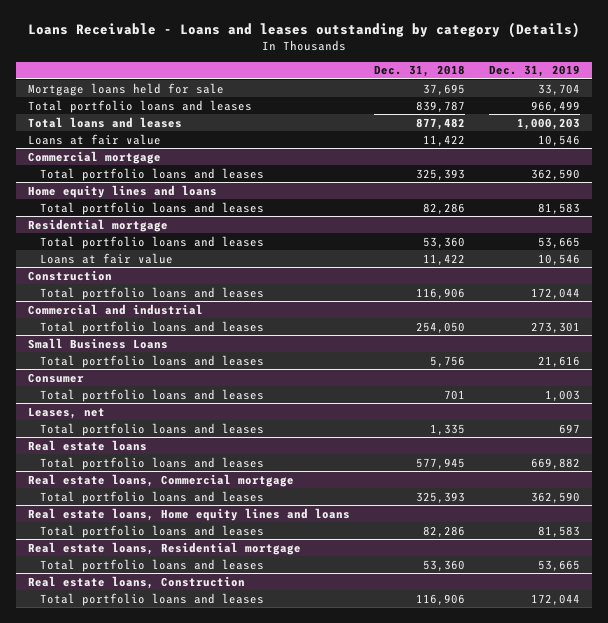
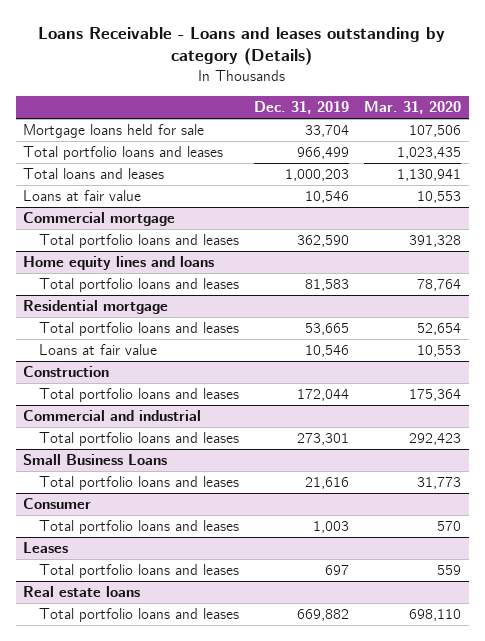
[374,65,466,78] Dec. 31, 2018 -> none
none -> [364,101,462,115] Mar. 31, 2020
[28,406,106,419] Leases, net -> [23,542,69,554] Leases
[28,473,295,487] Real estate loans, Commercial mortgage -> none
[39,490,264,504] Total portfolio loans and leases -> none
[28,507,351,521] Real estate loans, Home equity lines and loans -> none
[39,524,264,538] Total portfolio loans and leases -> none
[28,541,302,555] Real estate loans, Residential mortgage -> none
[39,558,264,572] Total portfolio loans and leases -> none
[28,575,246,589] Real estate loans, Construction -> none
[39,592,264,606] Total portfolio loans and leases -> none

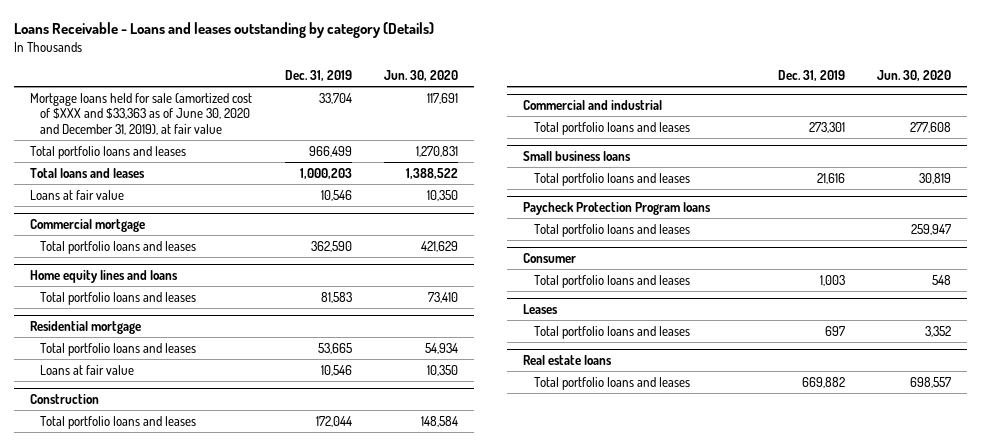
[364,101,462,115] Mar. 31, 2020 -> none
none -> [384,70,459,82] Jun. 30, 2020
[23,124,205,139] Mortgage loans held for sale -> [30,92,253,135] Mortgage loans held for sale (amortized cost of $XXX and $33,363 as of June 30, 2020 and December 31, 2019), at fair value
[23,454,168,466] Small Business Loans -> [523,151,632,162] Small business loans
none -> [523,202,712,216] Paycheck Protection Program loans
none -> [533,223,690,237] Total portfolio loans and leases

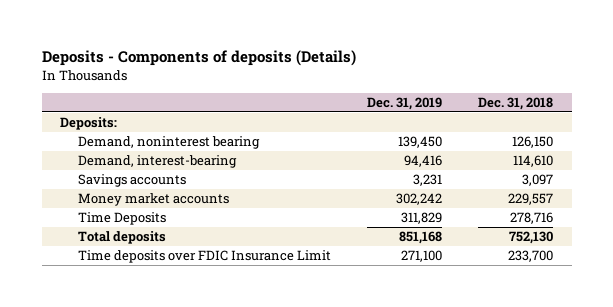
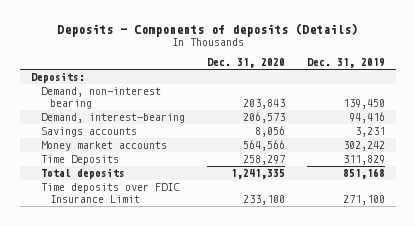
[478,97,554,111] Dec. 31, 2018 -> none
none -> [206,58,285,69] Dec. 31, 2020
[78,136,261,150] Demand, noninterest bearing -> [40,87,161,109] Demand, non-interest bearing

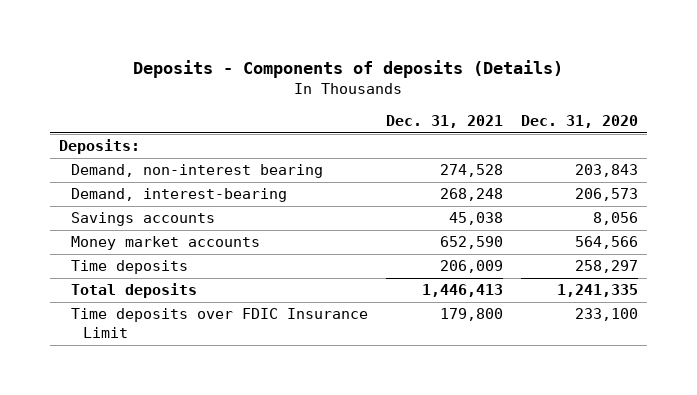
[306,58,385,69] Dec. 31, 2019 -> none
none -> [385,115,503,129] Dec. 31, 2021
[40,155,119,166] Time Deposits -> [71,260,189,275] Time deposits

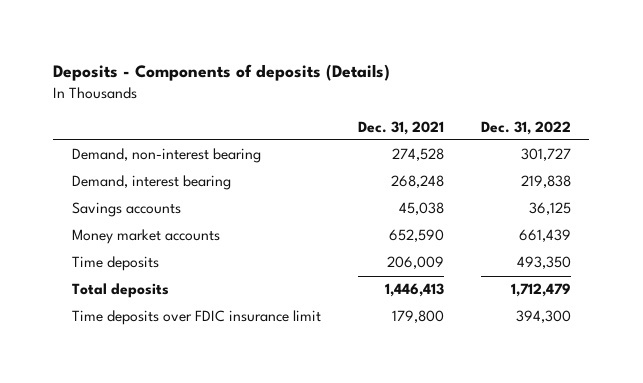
[520,115,638,129] Dec. 31, 2020 -> none
none -> [480,120,571,135] Dec. 31, 2022
[59,139,141,155] Deposits: -> none
[71,188,288,203] Demand, interest-bearing -> [71,175,231,191] Demand, interest bearing
[71,308,369,339] Time deposits over FDIC Insurance Limit -> [71,310,321,326] Time deposits over FDIC insurance limit

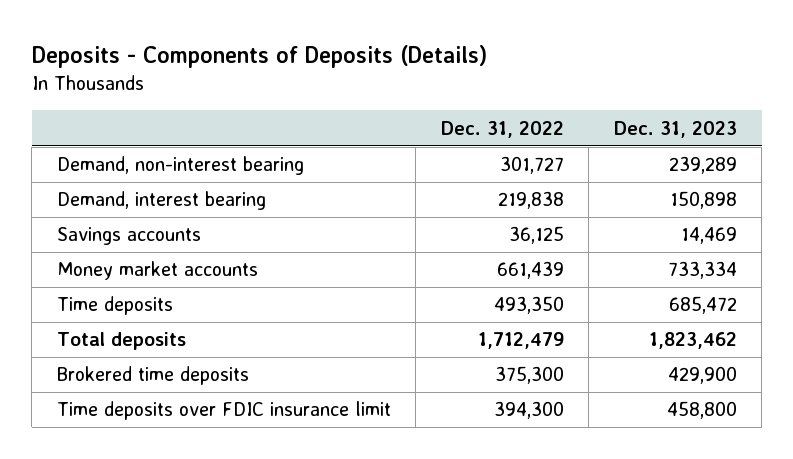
[53,64,391,82] Deposits - Components of deposits (Details) -> [31,44,487,68] Deposits - Components of Deposits (Details)
[357,120,444,135] Dec. 31, 2021 -> none
none -> [613,120,737,138] Dec. 31, 2023
none -> [56,366,249,386] Brokered time deposits

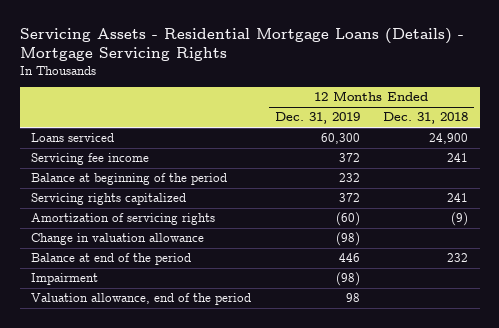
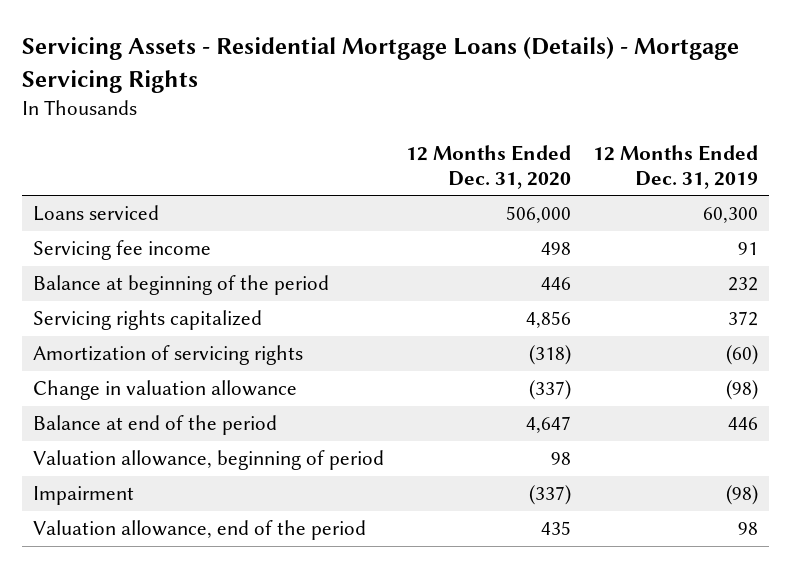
[382,112,468,125] Dec. 31, 2018 -> none
none -> [405,144,571,189] 12 Months Ended Dec. 31, 2020
[338,153,360,163] 372 -> [737,242,758,256] 91
none -> [33,450,385,471] Valuation allowance, beginning of period

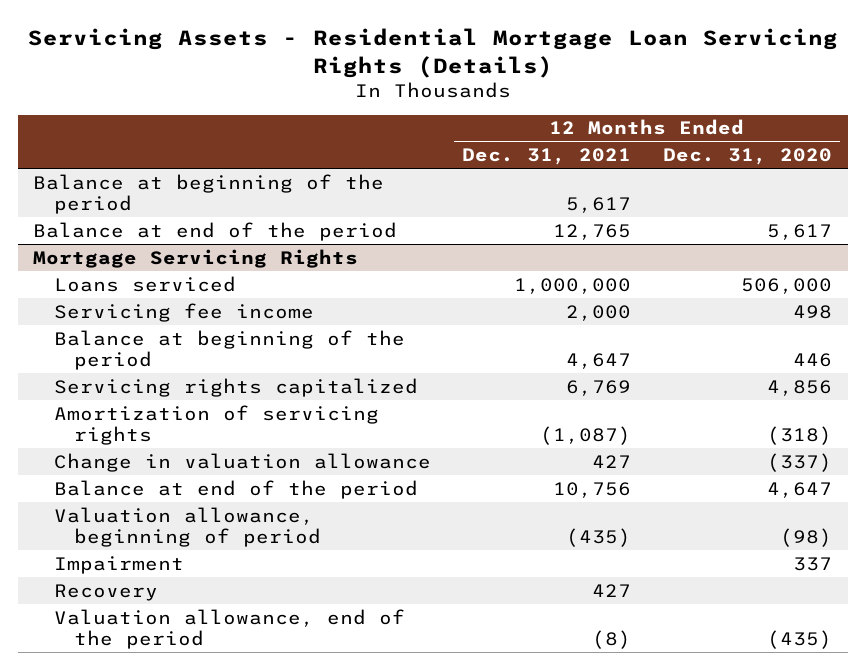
[22,37,740,93] Servicing Assets - Residential Mortgage Loans (Details) - Mortgage Servicing Rights -> [27,28,838,78] Servicing Assets - Residential Mortgage Loan Servicing Rights (Details)
[592,144,758,189] 12 Months Ended Dec. 31, 2019 -> none
none -> [462,147,632,165] Dec. 31, 2021
none -> [33,173,385,214] Balance at beginning of the period
none -> [33,221,398,241] Balance at end of the period
none -> [33,248,359,268] Mortgage Servicing Rights
[550,452,571,466] 98 -> [779,527,832,547] (98)
[528,485,571,506] (337) -> [792,556,832,571] 337
none -> [53,583,158,601] Recovery
[540,521,571,536] 435 -> [766,629,832,649] (435)

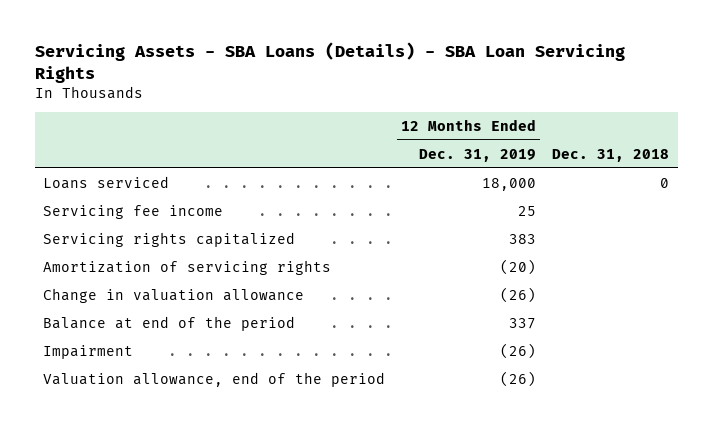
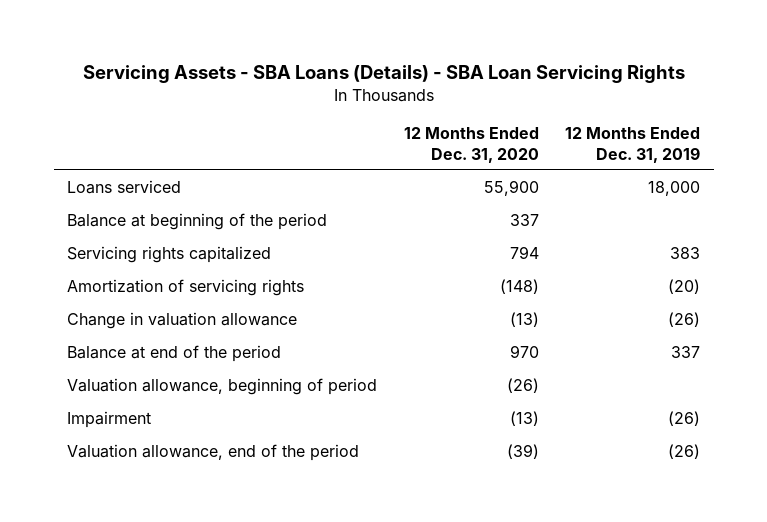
[552,148,670,162] Dec. 31, 2018 -> none
none -> [403,127,539,163] 12 Months Ended Dec. 31, 2020
[42,204,223,219] Servicing fee income -> none
none -> [66,213,327,231] Balance at beginning of the period
none -> [66,378,377,396] Valuation allowance, beginning of period

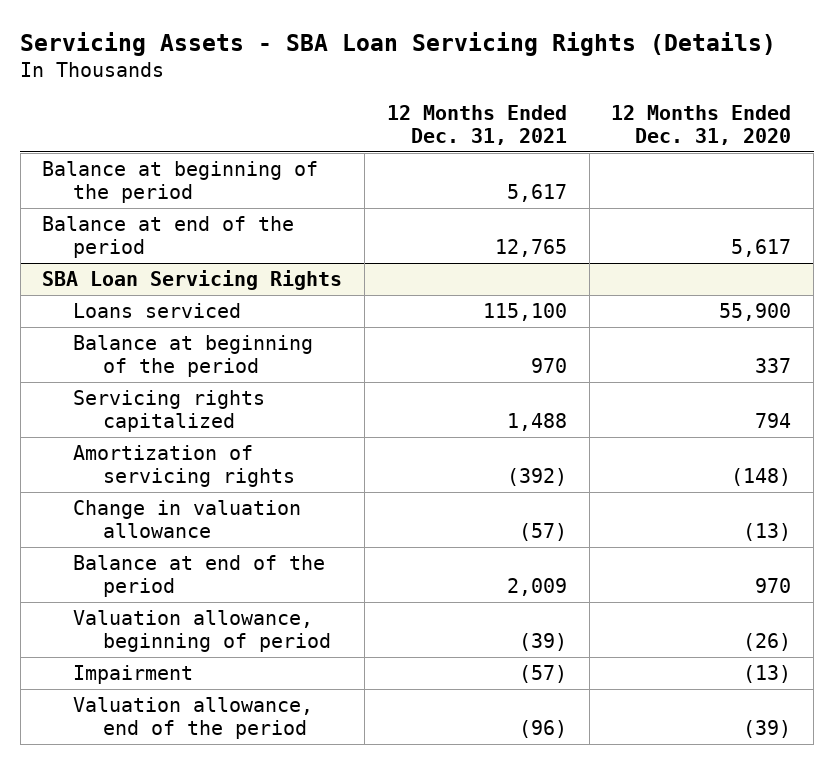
[82,64,685,83] Servicing Assets - SBA Loans (Details) - SBA Loan Servicing Rights -> [20,31,777,56] Servicing Assets - SBA Loan Servicing Rights (Details)
[565,127,701,163] 12 Months Ended Dec. 31, 2019 -> none
none -> [386,104,567,146] 12 Months Ended Dec. 31, 2021
none -> [42,161,319,204] Balance at beginning of the period
none -> [42,216,295,259] Balance at end of the period
none -> [42,270,343,291] SBA Loan Servicing Rights

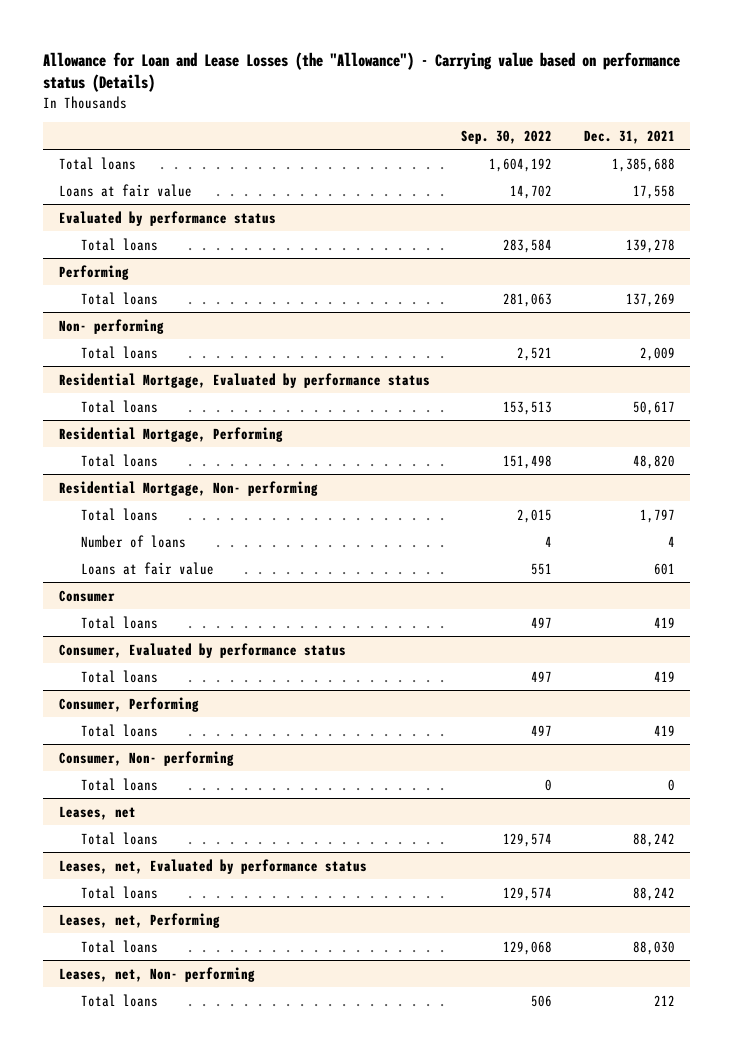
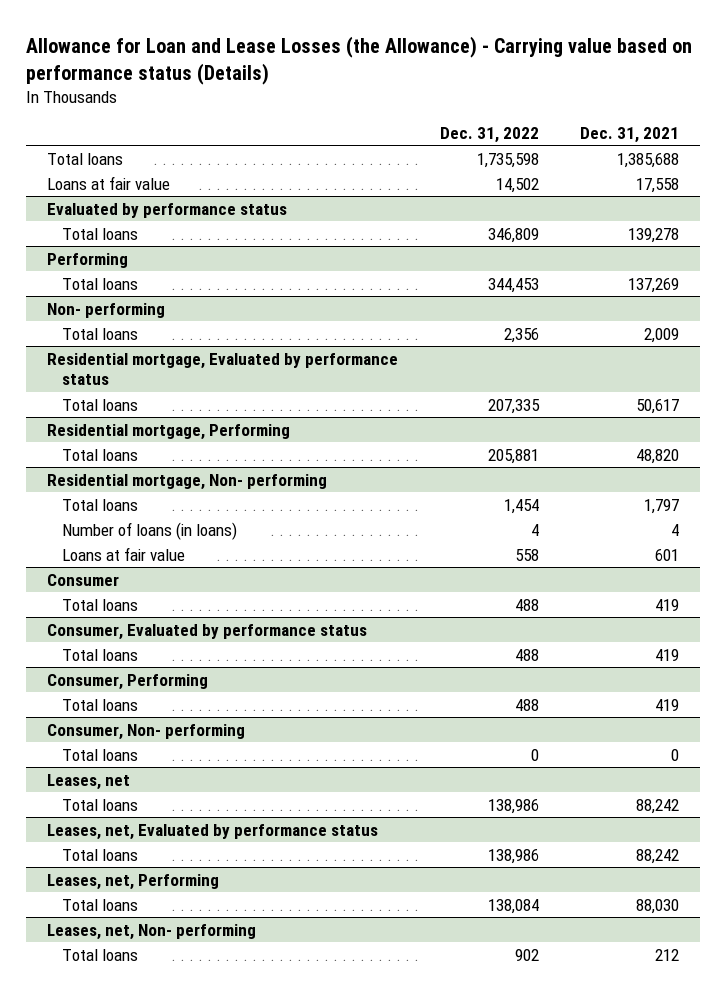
[43,51,681,93] Allowance for Loan and Lease Losses (the "Allowance") - Carrying value based on performance status (Details) -> [26,36,693,85] Allowance for Loan and Lease Losses (the Allowance) - Carrying value based on performance status (Details)
[461,129,553,144] Sep. 30, 2022 -> none
none -> [439,126,539,143] Dec. 31, 2022
[58,372,430,388] Residential Mortgage, Evaluated by performance status -> [47,352,399,386] Residential mortgage, Evaluated by performance status
[58,426,283,442] Residential Mortgage, Performing -> [47,423,291,440] Residential mortgage, Performing
[58,480,318,496] Residential Mortgage, Non- performing -> [47,473,328,490] Residential mortgage, Non- performing
[80,534,186,548] Number of loans -> [62,521,238,540] Number of loans (in loans)

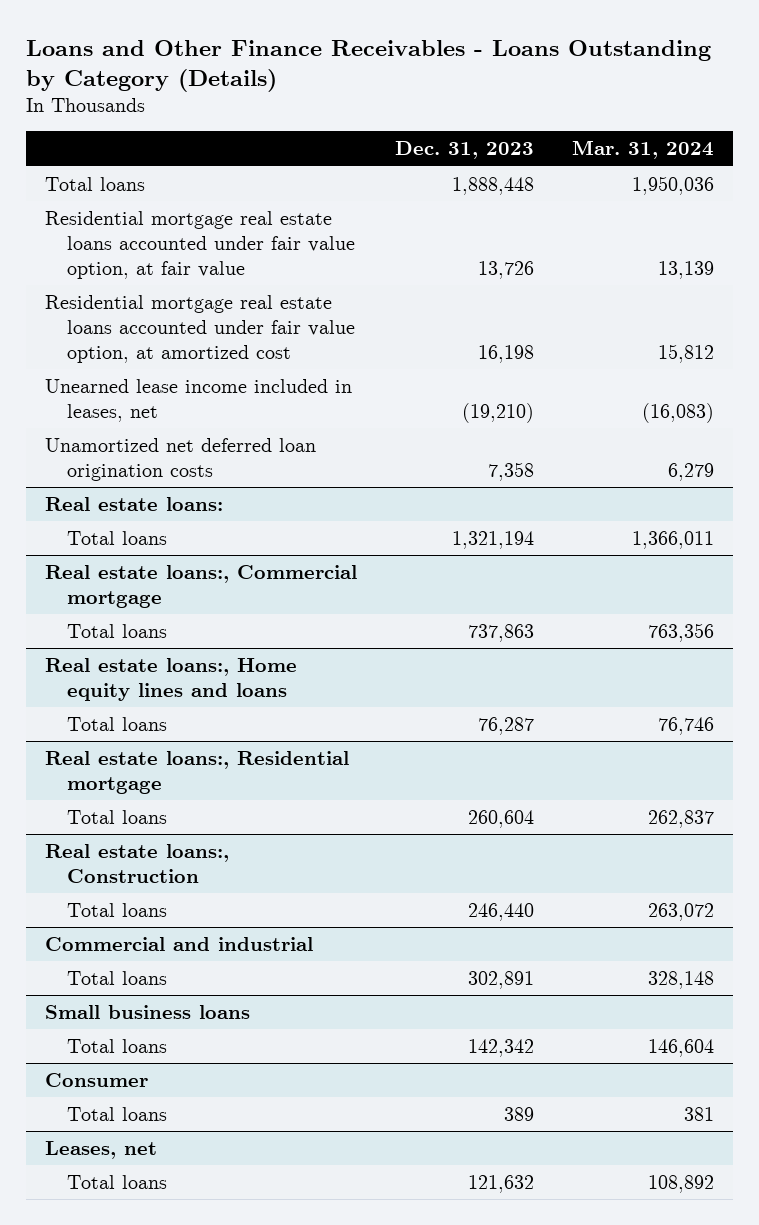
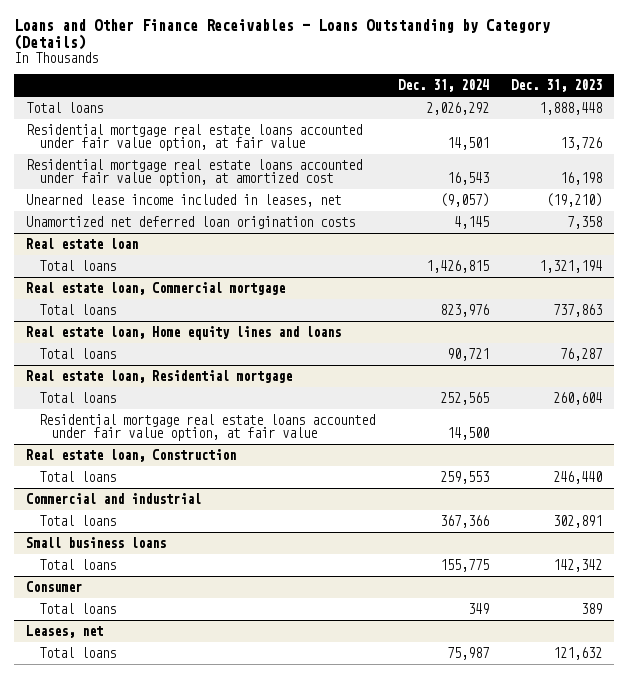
[571,140,714,160] Mar. 31, 2024 -> none
none -> [397,79,489,93] Dec. 31, 2024
[44,496,223,511] Real estate loans: -> [25,238,138,250] Real estate loan
[44,564,357,608] Real estate loans:, Commercial mortgage -> [25,282,285,296] Real estate loan, Commercial mortgage
[44,657,297,701] Real estate loans:, Home equity lines and loans -> [25,326,341,341] Real estate loan, Home equity lines and loans
[44,750,349,794] Real estate loans:, Residential mortgage -> [25,370,292,384] Real estate loan, Residential mortgage
none -> [38,414,375,442] Residential mortgage real estate loans accounted under fair value option, at fair value
[44,843,229,883] Real estate loans:, Construction -> [25,449,236,463] Real estate loan, Construction

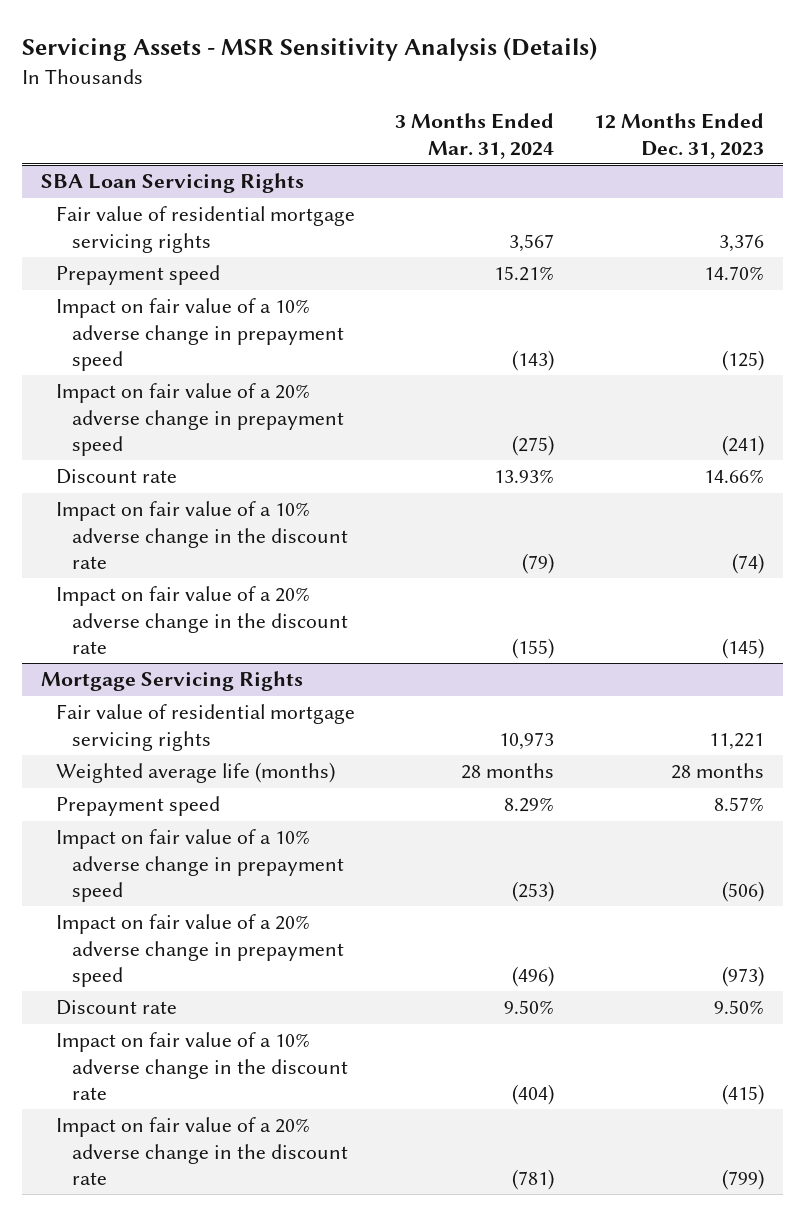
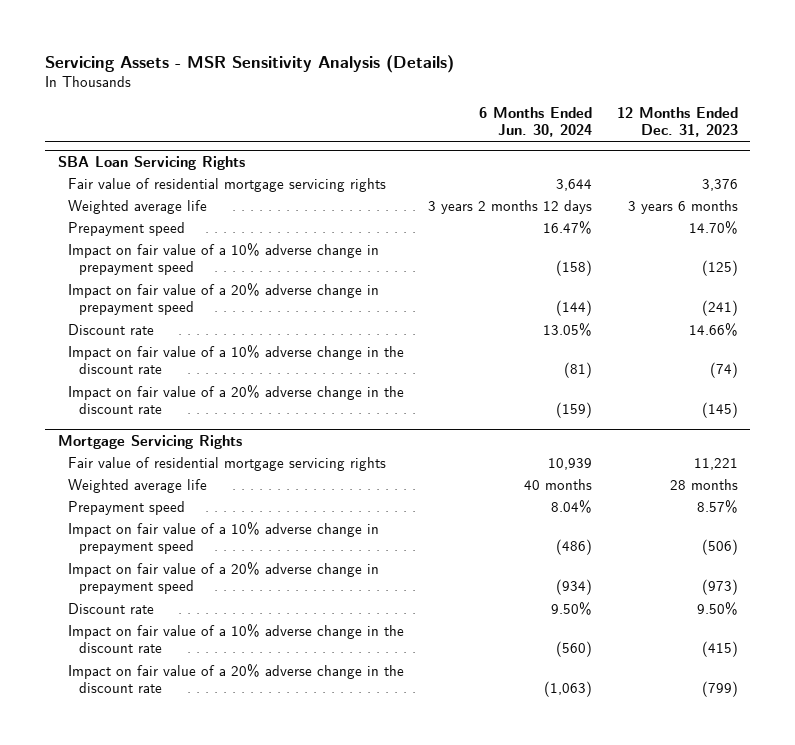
[395,113,555,159] 3 Months Ended Mar. 31, 2024 -> none
none -> [479,107,593,138] 6 Months Ended Jun. 30, 2024
none -> [68,200,208,215] Weighted average life
[56,762,336,784] Weighted average life (months) -> [68,479,208,494] Weighted average life

